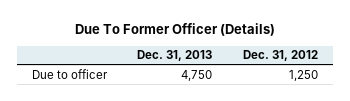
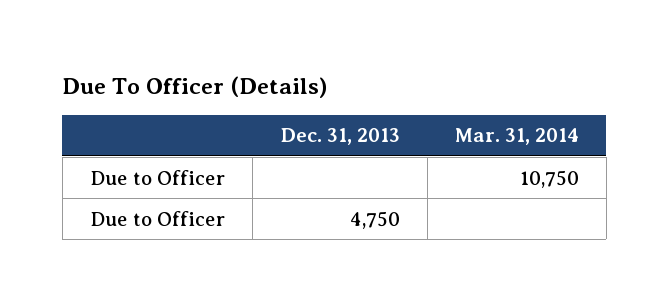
[74,23,275,37] Due To Former Officer (Details) -> [62,76,328,99] Due To Officer (Details)
[242,50,318,62] Dec. 31, 2012 -> none
none -> [454,128,579,146] Mar. 31, 2014
none -> [90,169,226,185] Due to Officer
[31,68,108,79] Due to officer -> [90,210,226,226] Due to Officer

